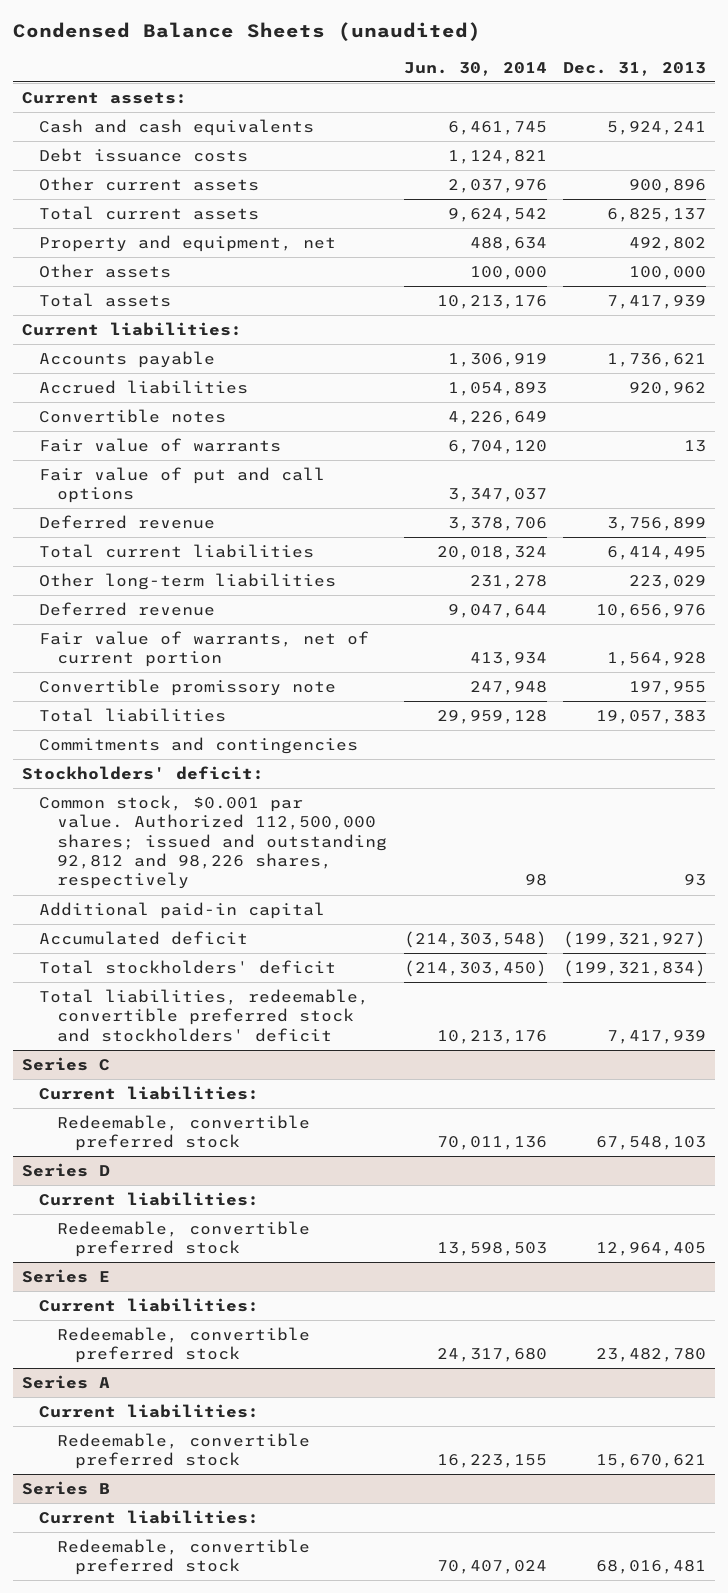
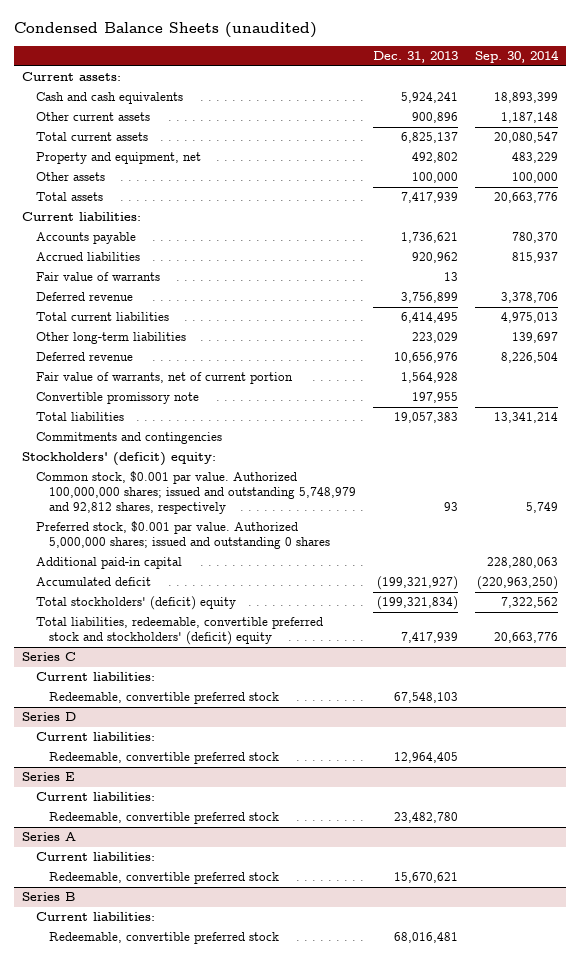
[403,61,547,76] Jun. 30, 2014 -> none
none -> [474,49,559,63] Sep. 30, 2014
[39,147,249,162] Debt issuance costs -> none
[39,408,227,423] Convertible notes -> none
[39,466,326,504] Fair value of put and call options -> none
[21,765,264,780] Stockholders' deficit: -> [22,452,217,467] Stockholders' (deficit) equity:
[39,794,388,890] Common stock, $0.001 par value. Authorized 112,500,000 shares; issued and outstanding 92,812 and 98,226 shares, respectively -> [35,471,357,515] Common stock, $0.001 par value. Authorized 100,000,000 shares; issued and outstanding 5,748,979 and 92,812 shares, respectively
none -> [35,521,331,550] Preferred stock, $0.001 par value. Authorized 5,000,000 shares; issued and outstanding 0 shares
[39,959,337,974] Total stockholders' deficit -> [35,596,236,611] Total stockholders' (deficit) equity
[39,988,370,1042] Total liabilities, redeemable, convertible preferred stock and stockholders' deficit -> [35,617,323,646] Total liabilities, redeemable, convertible preferred stock and stockholders' (deficit) equity

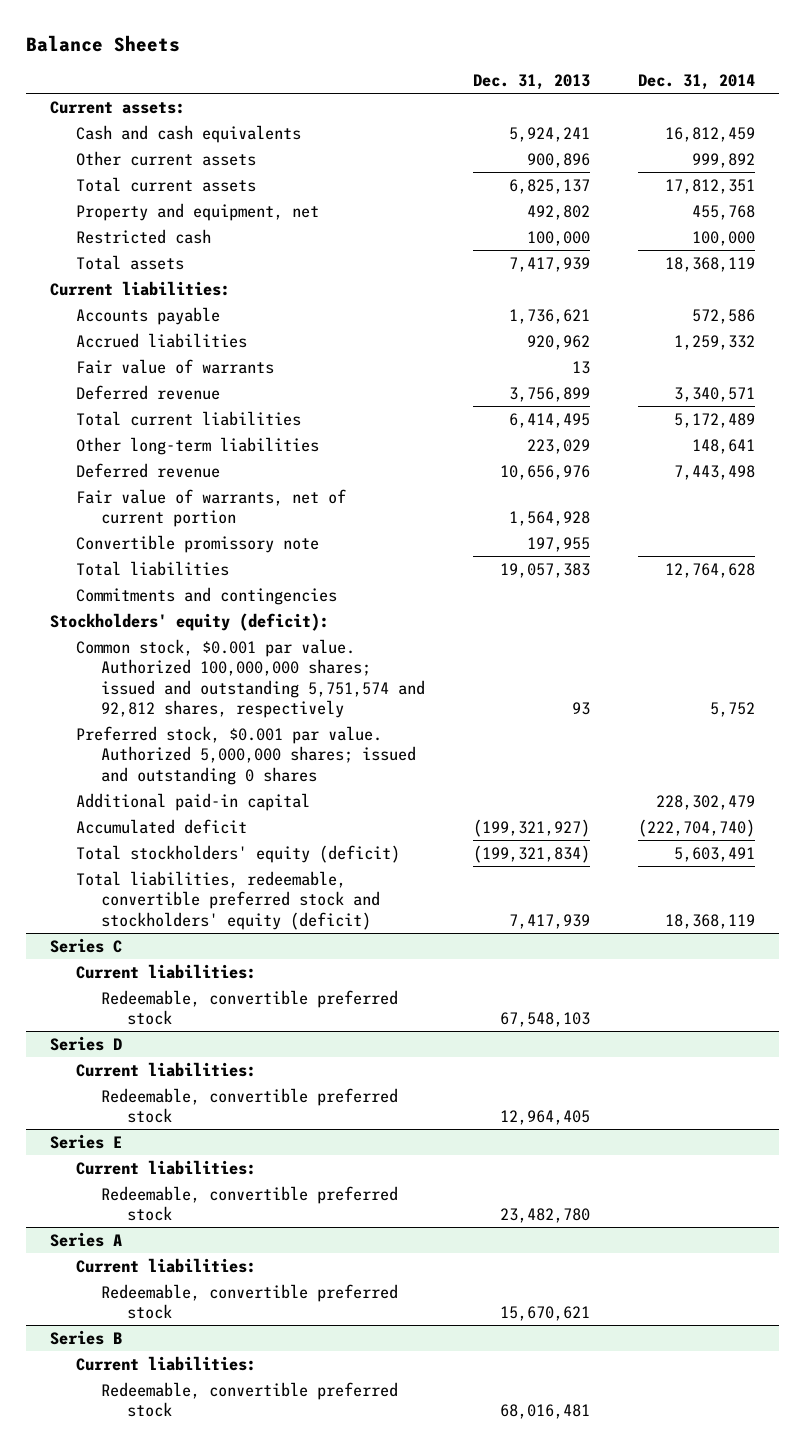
[13,22,317,39] Condensed Balance Sheets (unaudited) -> [25,35,180,53] Balance Sheets
[474,49,559,63] Sep. 30, 2014 -> none
none -> [638,74,756,91] Dec. 31, 2014
[35,172,105,182] Other assets -> none
none -> [75,228,211,244] Restricted cash
[22,452,217,467] Stockholders' (deficit) equity: -> [49,612,329,631] Stockholders' equity (deficit):
[35,471,357,515] Common stock, $0.001 par value. Authorized 100,000,000 shares; issued and outstanding 5,748,979 and 92,812 shares, respectively -> [75,638,426,719] Common stock, $0.001 par value. Authorized 100,000,000 shares; issued and outstanding 5,751,574 and 92,812 shares, respectively
[35,596,236,611] Total stockholders' (deficit) equity -> [75,844,400,863] Total stockholders' equity (deficit)
[35,617,323,646] Total liabilities, redeemable, convertible preferred stock and stockholders' (deficit) equity -> [75,870,381,930] Total liabilities, redeemable, convertible preferred stock and stockholders' equity (deficit)

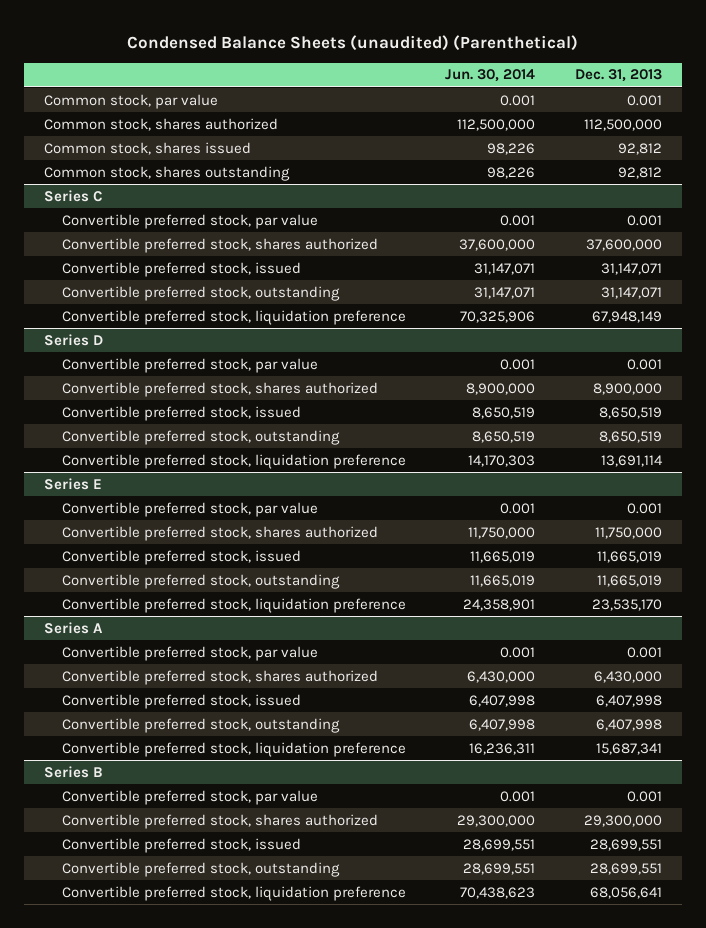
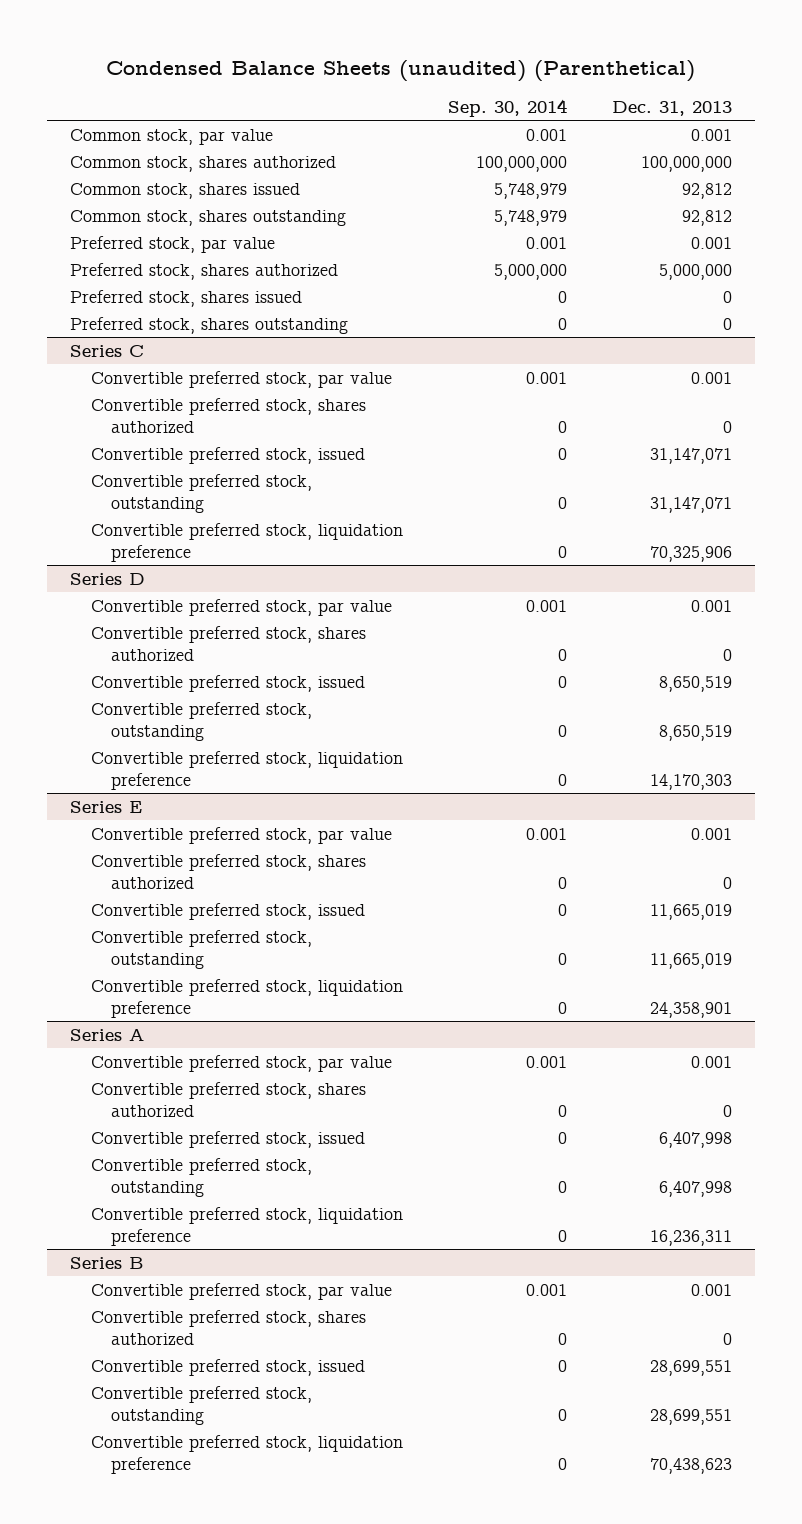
[445,69,536,83] Jun. 30, 2014 -> none
none -> [447,98,567,117] Sep. 30, 2014
[584,118,663,131] 112,500,000 -> [641,155,733,172] 100,000,000
none -> [69,235,275,253] Preferred stock, par value
none -> [69,262,338,280] Preferred stock, shares authorized
none -> [69,289,302,307] Preferred stock, shares issued
none -> [69,316,348,334] Preferred stock, shares outstanding
[586,238,663,251] 37,600,000 -> [723,420,733,433] 0
[592,310,663,323] 67,948,149 -> [650,545,733,562] 70,325,906
[593,382,663,395] 8,900,000 -> [723,648,733,661] 0
[601,454,664,467] 13,691,114 -> [650,773,733,790] 14,170,303
[595,526,663,539] 11,750,000 -> [723,876,733,889] 0
[592,598,663,611] 23,535,170 -> [650,1001,733,1018] 24,358,901
[594,670,663,683] 6,430,000 -> [723,1104,733,1117] 0
[596,742,663,755] 15,687,341 -> [650,1229,733,1246] 16,236,311
[584,814,663,827] 29,300,000 -> [723,1332,733,1345] 0
[590,886,663,899] 68,056,641 -> [650,1457,733,1474] 70,438,623

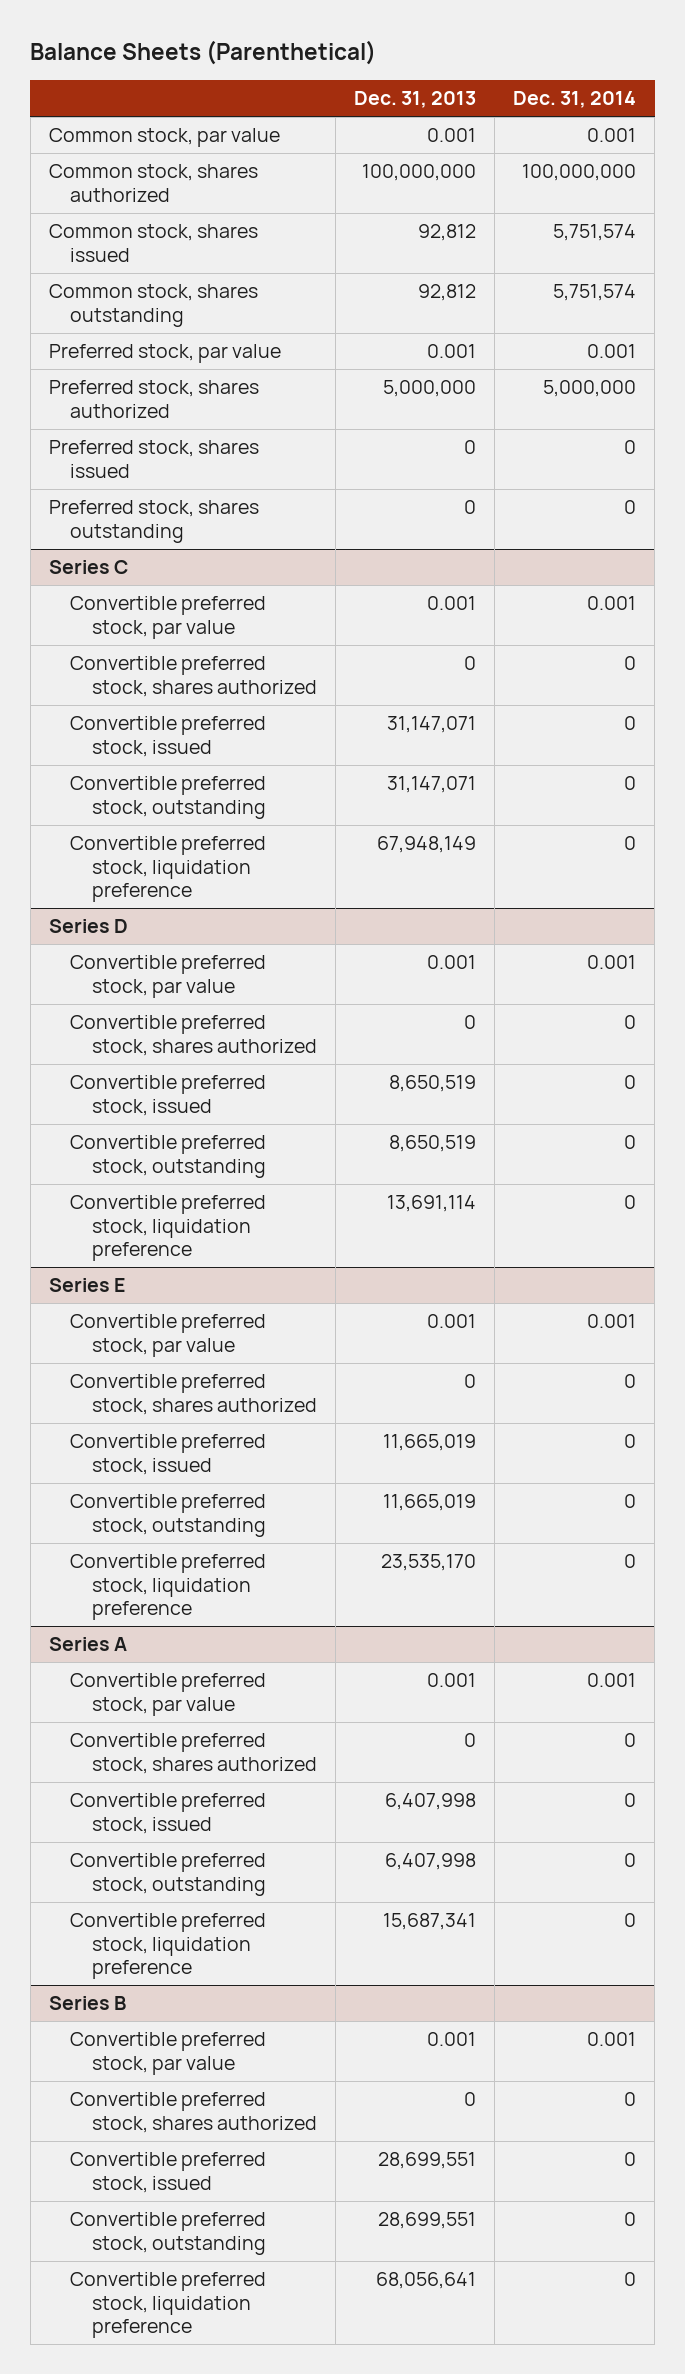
[106,59,696,82] Condensed Balance Sheets (unaudited) (Parenthetical) -> [30,40,377,66] Balance Sheets (Parenthetical)
[447,98,567,117] Sep. 30, 2014 -> none
none -> [512,91,636,109] Dec. 31, 2014
[650,545,733,562] 70,325,906 -> [376,836,476,854] 67,948,149
[650,773,733,790] 14,170,303 -> [386,1195,476,1213] 13,691,114
[650,1001,733,1018] 24,358,901 -> [380,1554,476,1572] 23,535,170
[650,1229,733,1246] 16,236,311 -> [382,1913,476,1931] 15,687,341
[650,1457,733,1474] 70,438,623 -> [375,2272,476,2290] 68,056,641

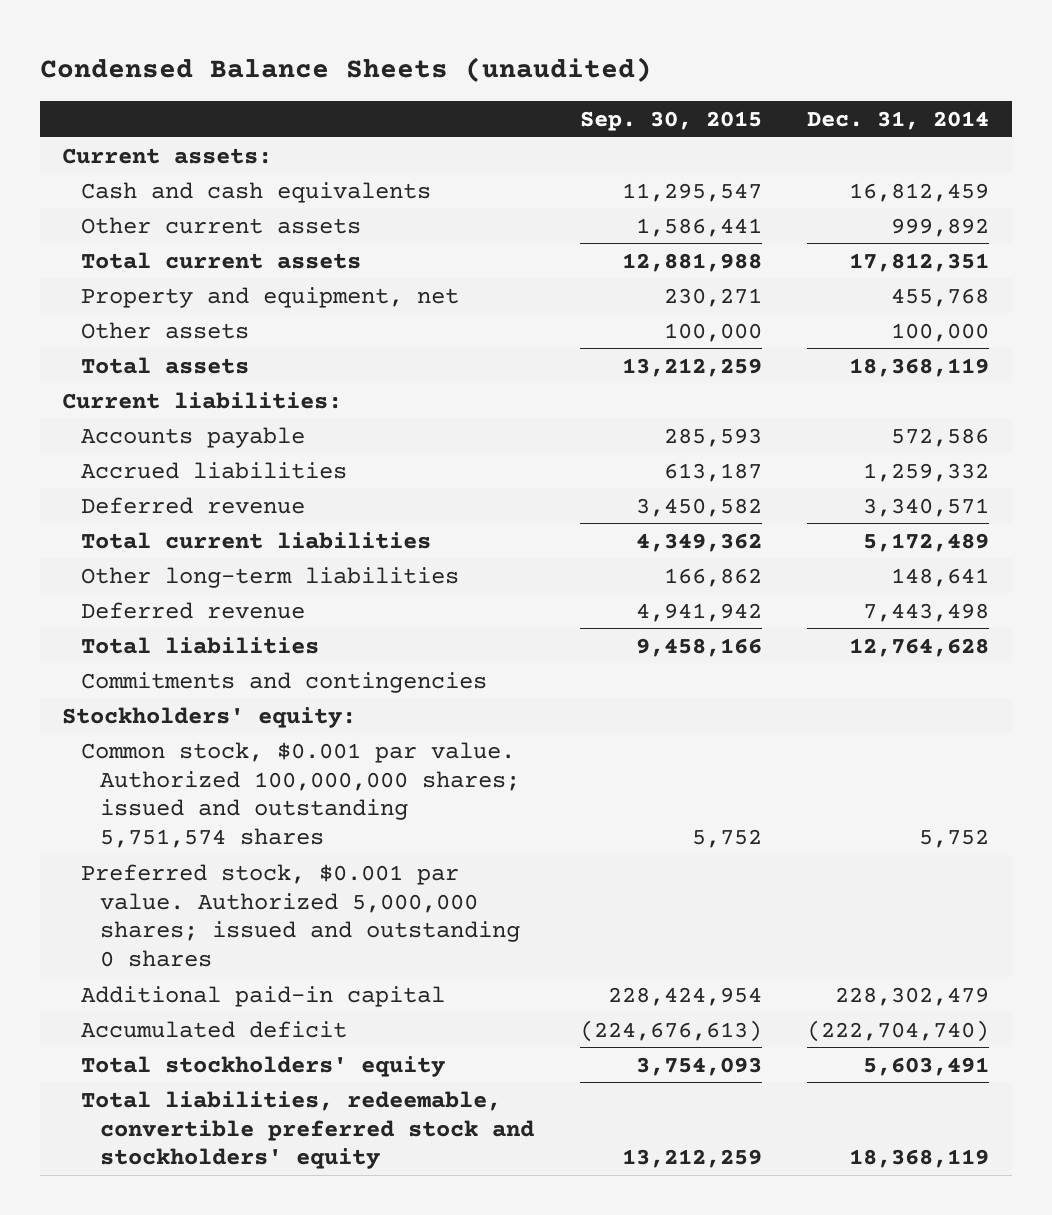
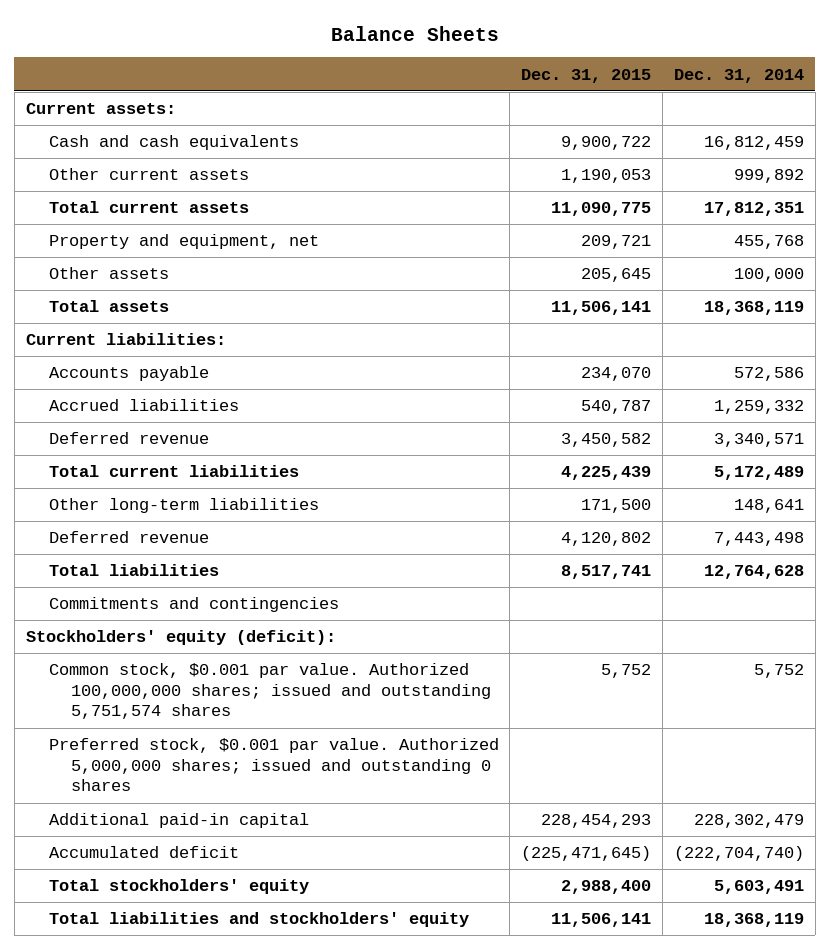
[39,57,652,83] Condensed Balance Sheets (unaudited) -> [330,25,499,41] Balance Sheets
[579,111,762,132] Sep. 30, 2015 -> none
none -> [521,68,652,83] Dec. 31, 2015
[62,706,357,728] Stockholders' equity: -> [25,630,336,646] Stockholders' equity (deficit):
[81,1090,534,1170] Total liabilities, redeemable, convertible preferred stock and stockholders' equity -> [48,912,469,928] Total liabilities and stockholders' equity

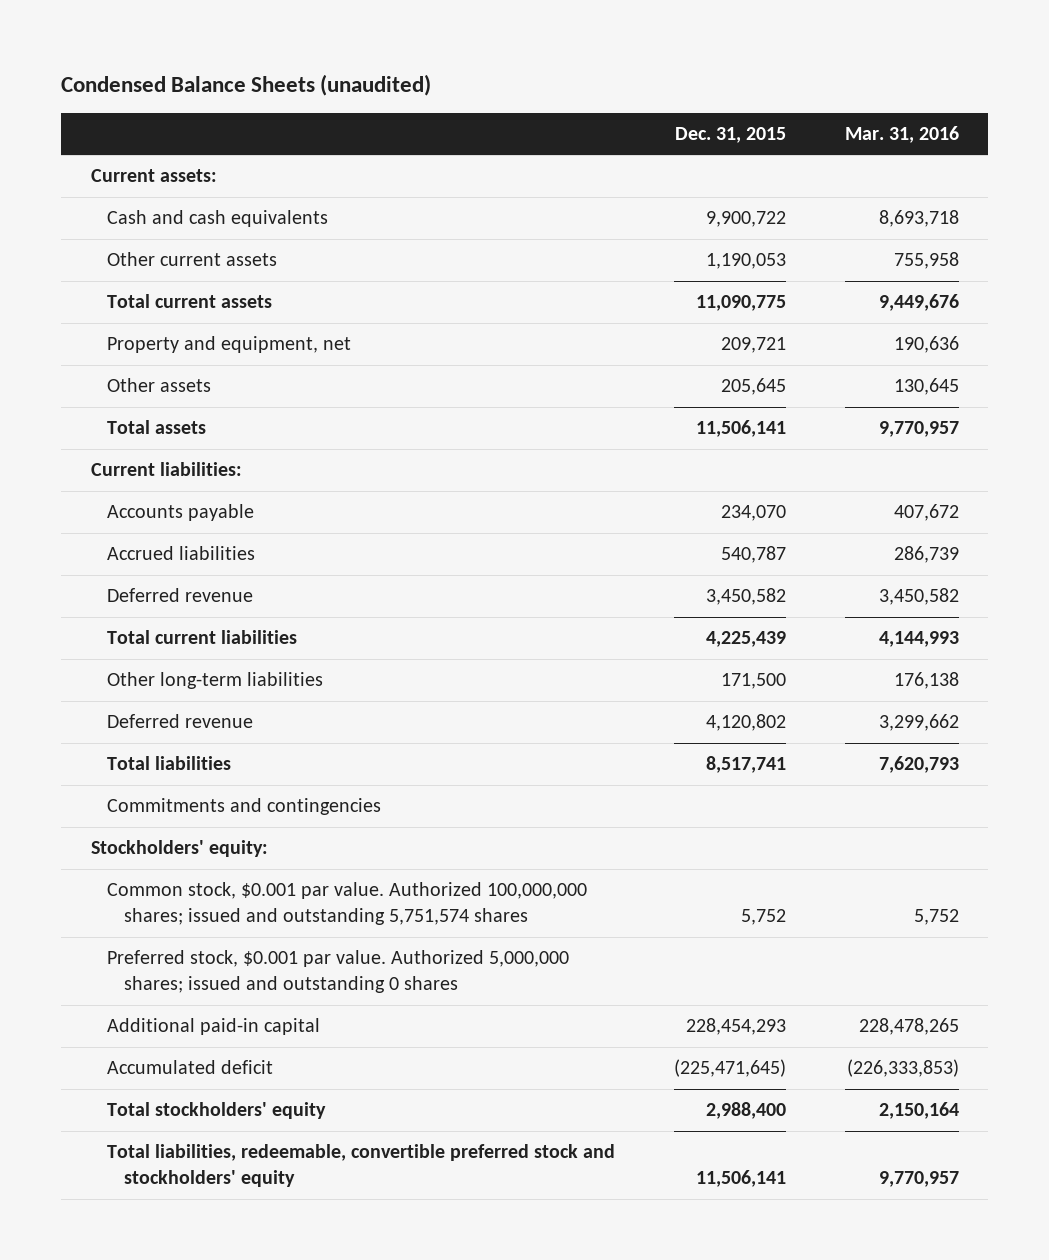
[330,25,499,41] Balance Sheets -> [61,74,432,97] Condensed Balance Sheets (unaudited)
[673,68,804,83] Dec. 31, 2014 -> none
none -> [844,126,959,144] Mar. 31, 2016
[25,630,336,646] Stockholders' equity (deficit): -> [90,840,268,858] Stockholders' equity:
[48,912,469,928] Total liabilities and stockholders' equity -> [107,1144,616,1188] Total liabilities, redeemable, convertible preferred stock and stockholders' equity

